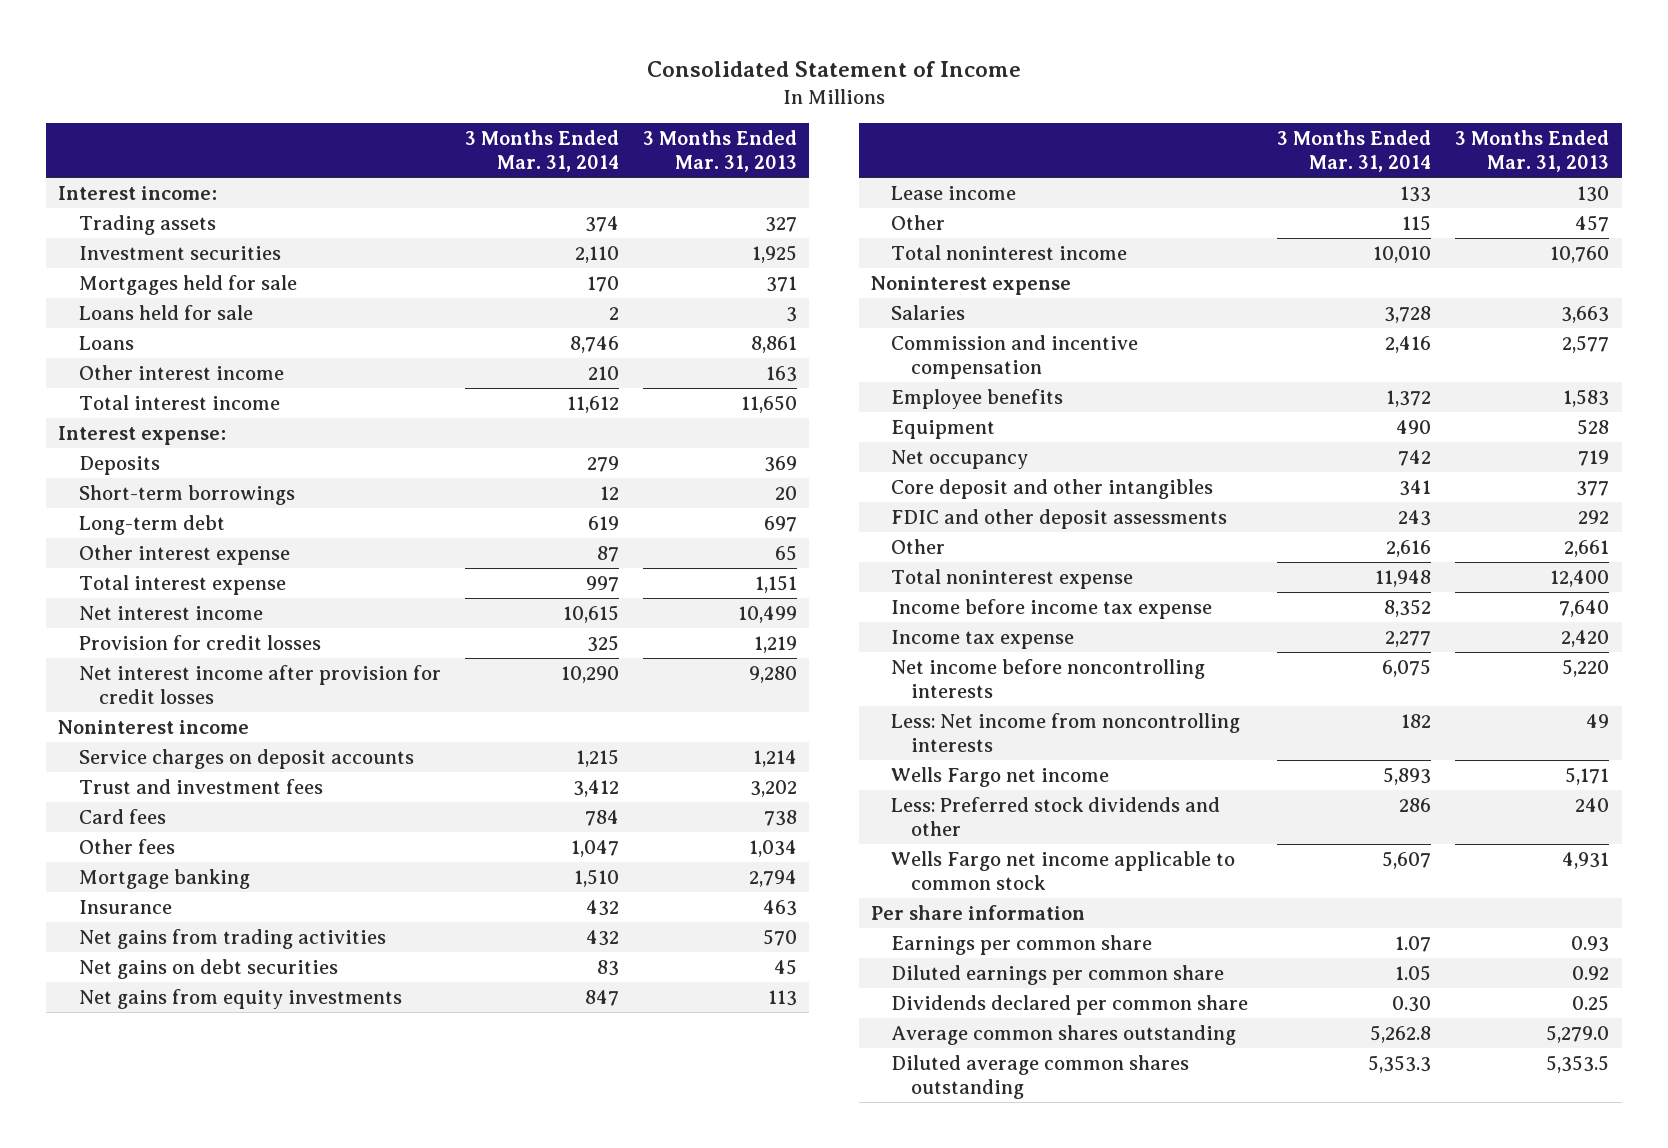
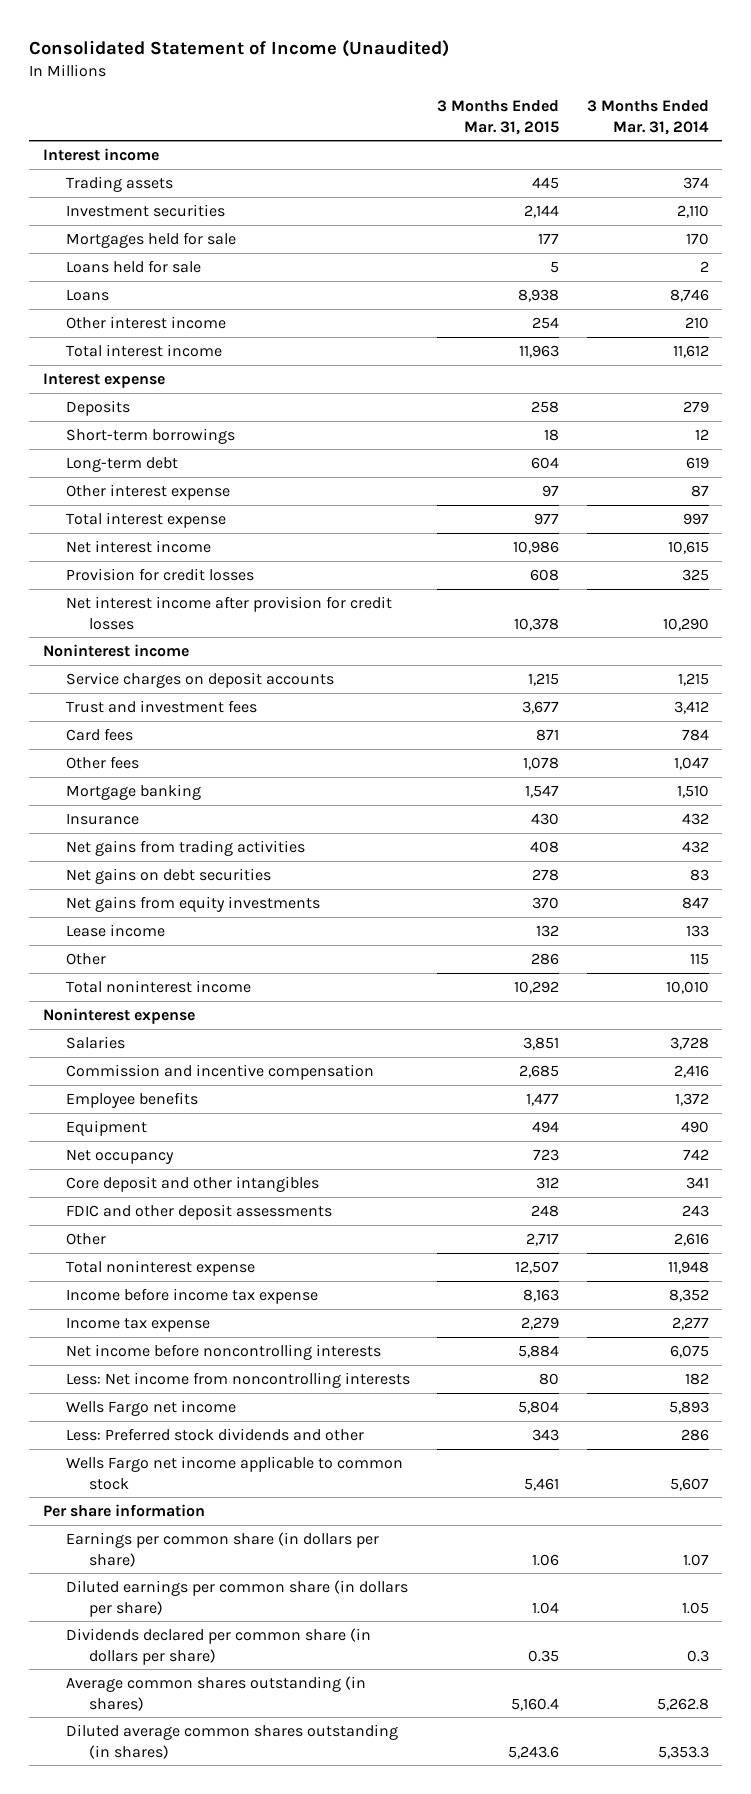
[646,60,1021,77] Consolidated Statement of Income -> [28,39,449,57] Consolidated Statement of Income (Unaudited)
[643,130,798,173] 3 Months Ended Mar. 31, 2013 -> none
none -> [437,99,560,135] 3 Months Ended Mar. 31, 2015
[58,185,218,200] Interest income: -> [42,147,159,161] Interest income
[58,425,227,445] Interest expense: -> [42,372,165,388] Interest expense
[891,934,1153,955] Earnings per common share -> [65,1531,379,1567] Earnings per common share (in dollars per share)
[891,964,1225,985] Diluted earnings per common share -> [65,1579,408,1617] Diluted earnings per common share (in dollars per share)
[891,994,1249,1015] Dividends declared per common share -> [65,1627,371,1665] Dividends declared per common share (in dollars per share)
[1392,995,1432,1012] 0.30 -> [686,1649,709,1662] 0.3
[891,1024,1237,1045] Average common shares outstanding -> [65,1675,366,1711] Average common shares outstanding (in shares)
[891,1054,1190,1099] Diluted average common shares outstanding -> [65,1723,398,1759] Diluted average common shares outstanding (in shares)

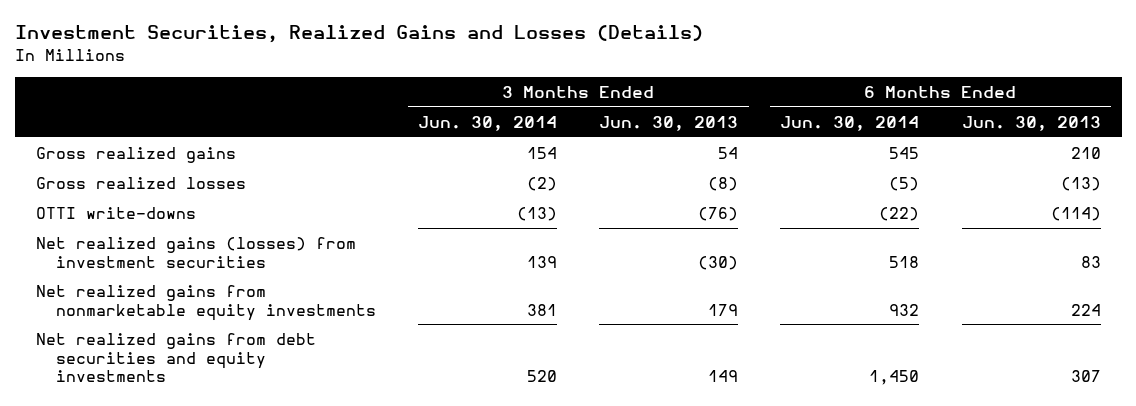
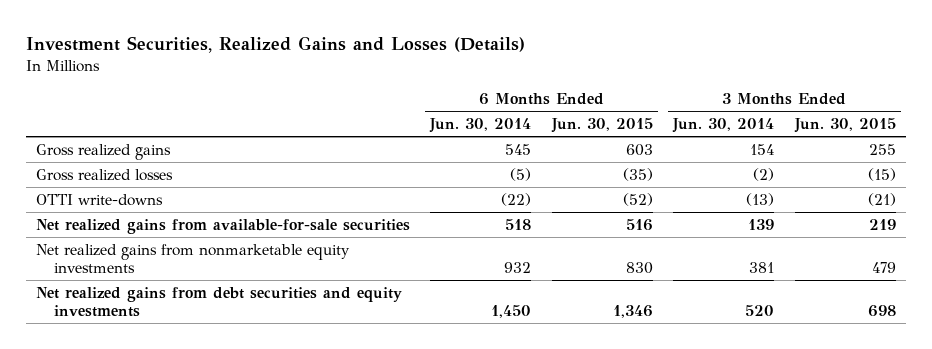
[599,115,739,131] Jun. 30, 2013 -> none
[961,115,1101,131] Jun. 30, 2013 -> none
none -> [550,118,653,134] Jun. 30, 2015
none -> [793,118,896,134] Jun. 30, 2015
[35,237,356,268] Net realized gains (losses) from investment securities -> [36,218,411,234] Net realized gains from available-for-sale securities

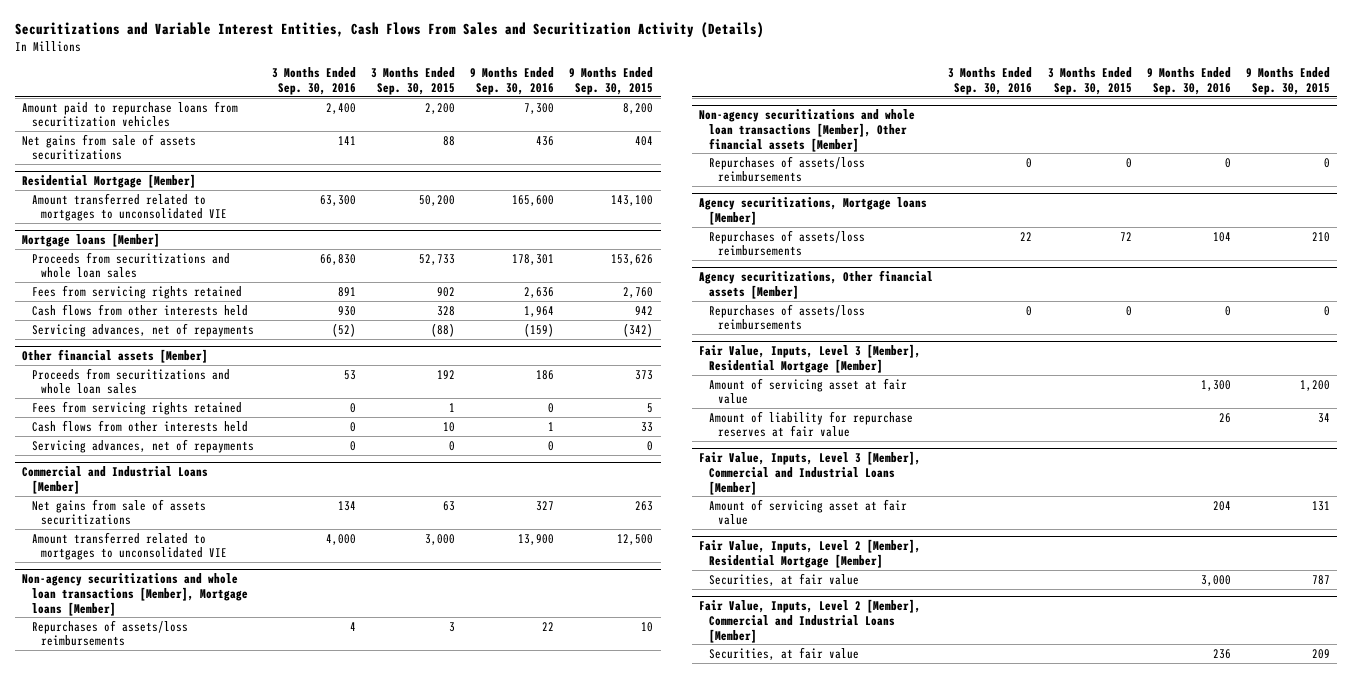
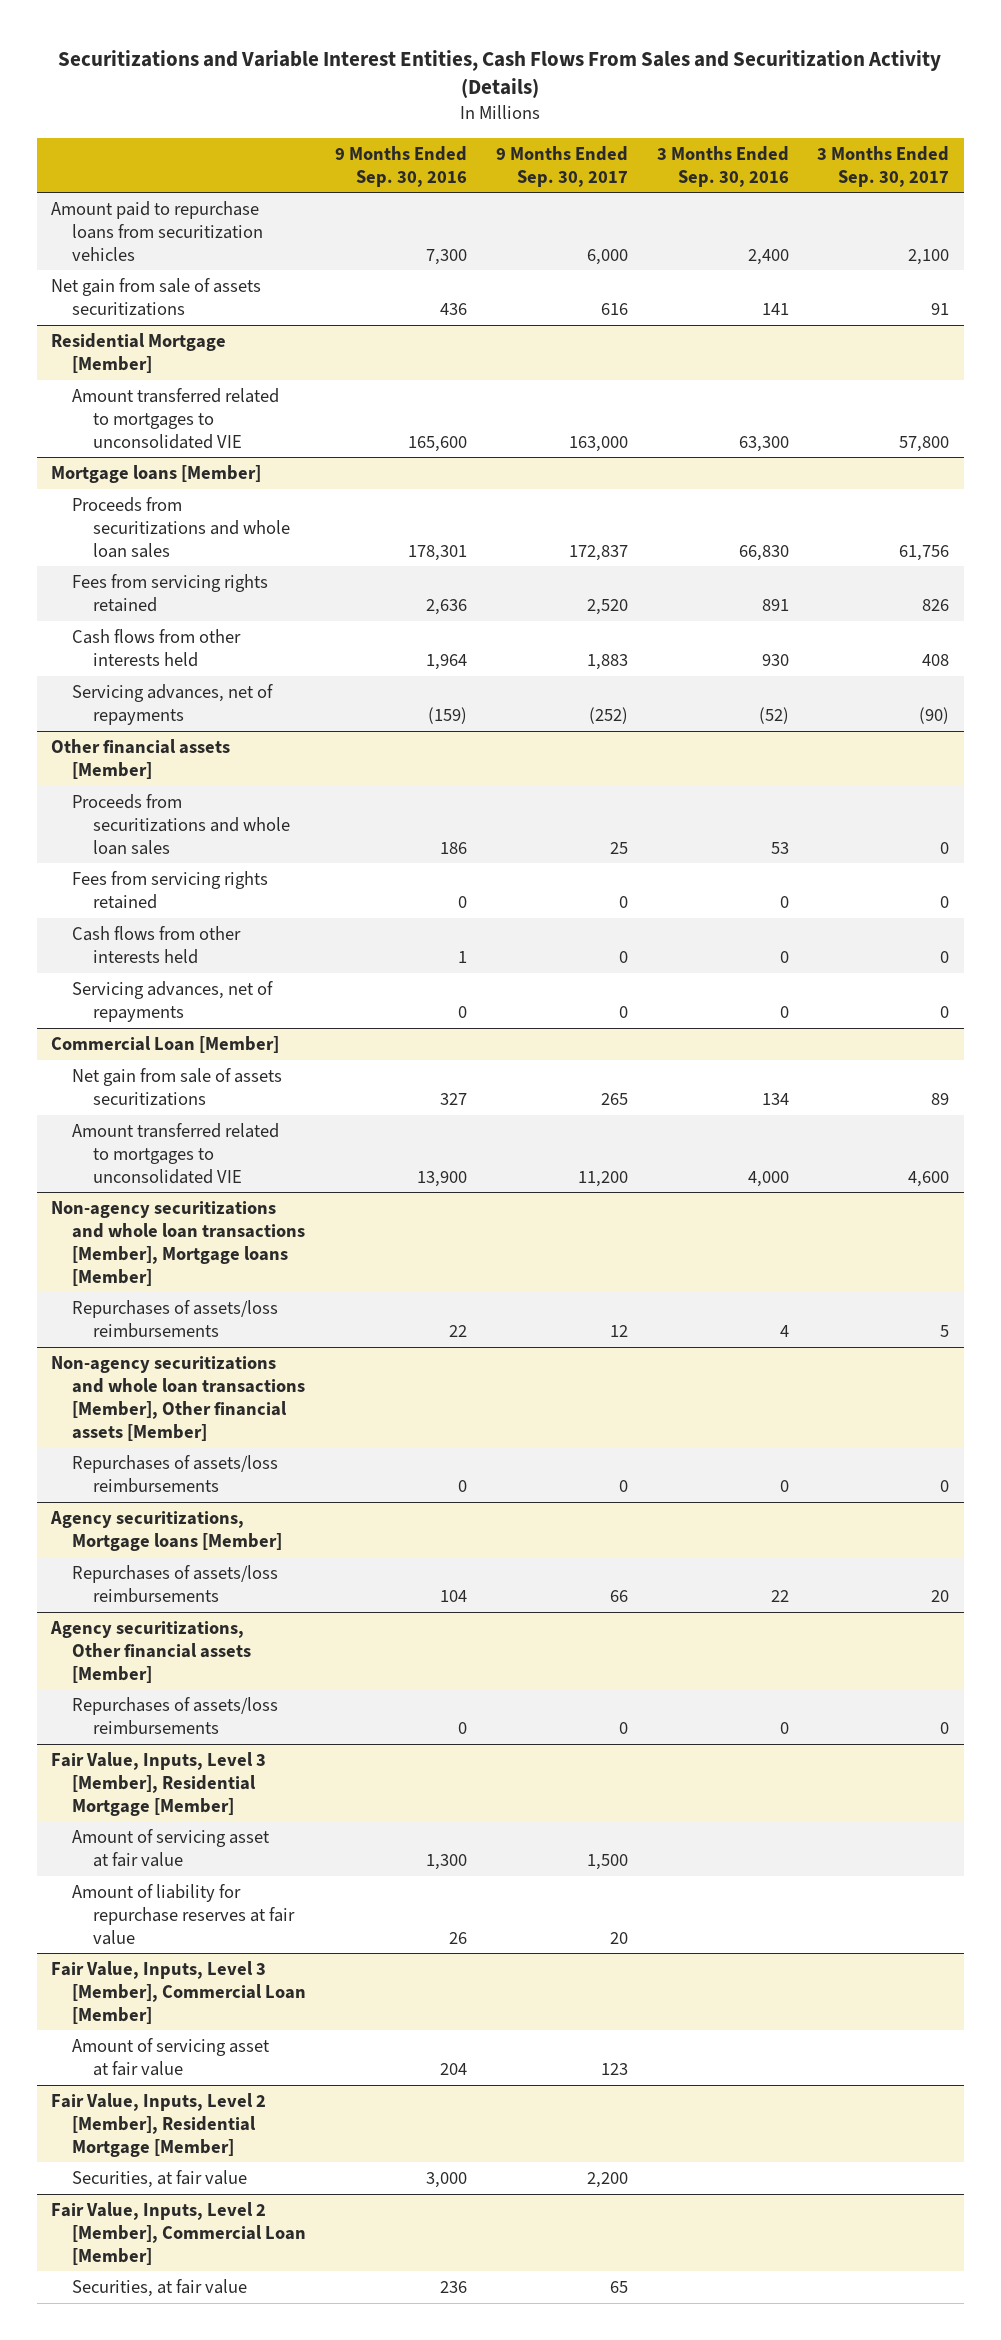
[370,66,455,95] 3 Months Ended Sep. 30, 2015 -> none
[569,66,654,95] 9 Months Ended Sep. 30, 2015 -> none
none -> [495,145,628,187] 9 Months Ended Sep. 30, 2017
none -> [817,145,950,187] 3 Months Ended Sep. 30, 2017
[22,133,197,161] Net gains from sale of assets securitizations -> [51,277,262,316] Net gain from sale of assets securitizations
[22,465,209,494] Commercial and Industrial Loans [Member] -> [51,1035,280,1053] Commercial Loan [Member]
[31,498,206,526] Net gains from sale of assets securitizations -> [72,1067,283,1106] Net gain from sale of assets securitizations
[699,450,922,495] Fair Value, Inputs, Level 3 [Member], Commercial and Industrial Loans [Member] -> [51,1960,307,2024] Fair Value, Inputs, Level 3 [Member], Commercial Loan [Member]
[699,598,922,643] Fair Value, Inputs, Level 2 [Member], Commercial and Industrial Loans [Member] -> [51,2201,307,2265] Fair Value, Inputs, Level 2 [Member], Commercial Loan [Member]

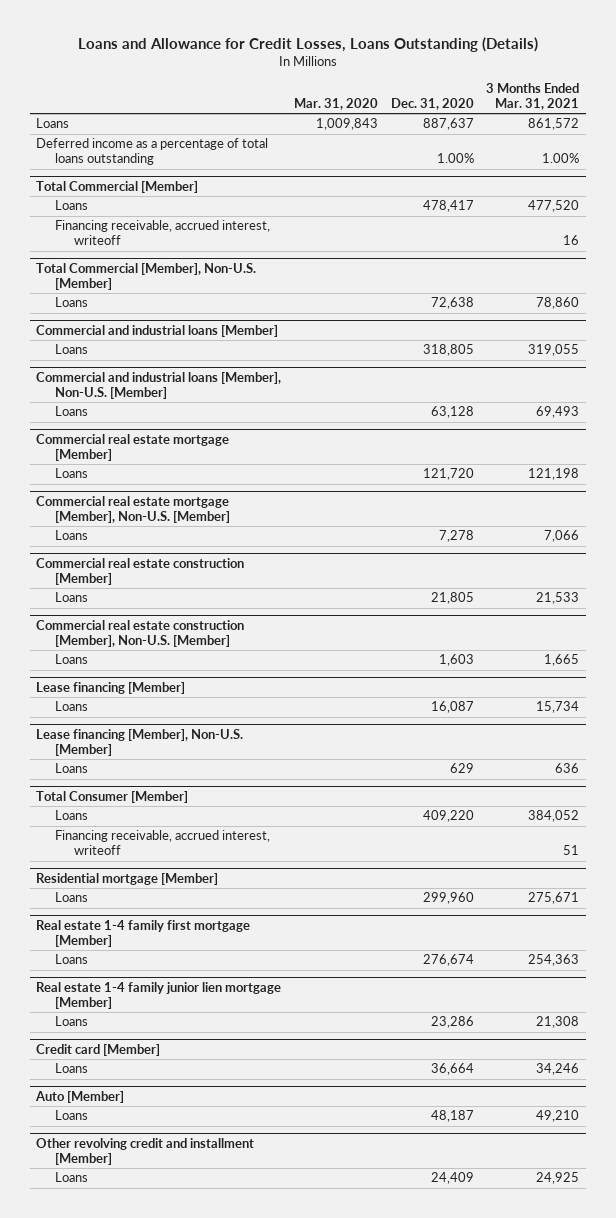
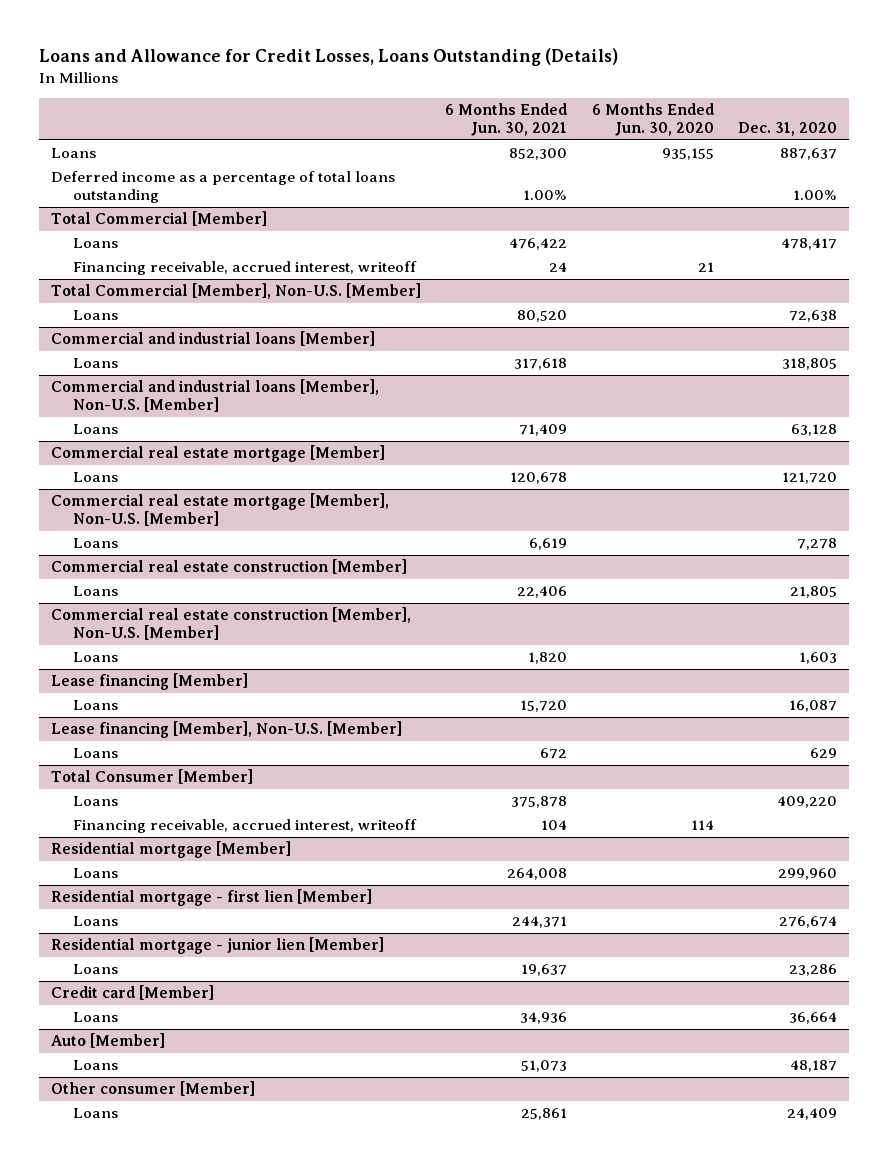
[293,97,378,110] Mar. 31, 2020 -> none
[486,83,580,110] 3 Months Ended Mar. 31, 2021 -> none
none -> [445,103,568,137] 6 Months Ended Jun. 30, 2021
none -> [591,103,714,137] 6 Months Ended Jun. 30, 2020
[36,919,251,947] Real estate 1-4 family first mortgage [Member] -> [50,889,372,907] Residential mortgage - first lien [Member]
[36,981,282,1009] Real estate 1-4 family junior lien mortgage [Member] -> [50,937,384,955] Residential mortgage - junior lien [Member]
[36,1137,255,1165] Other revolving credit and installment [Member] -> [50,1081,255,1097] Other consumer [Member]

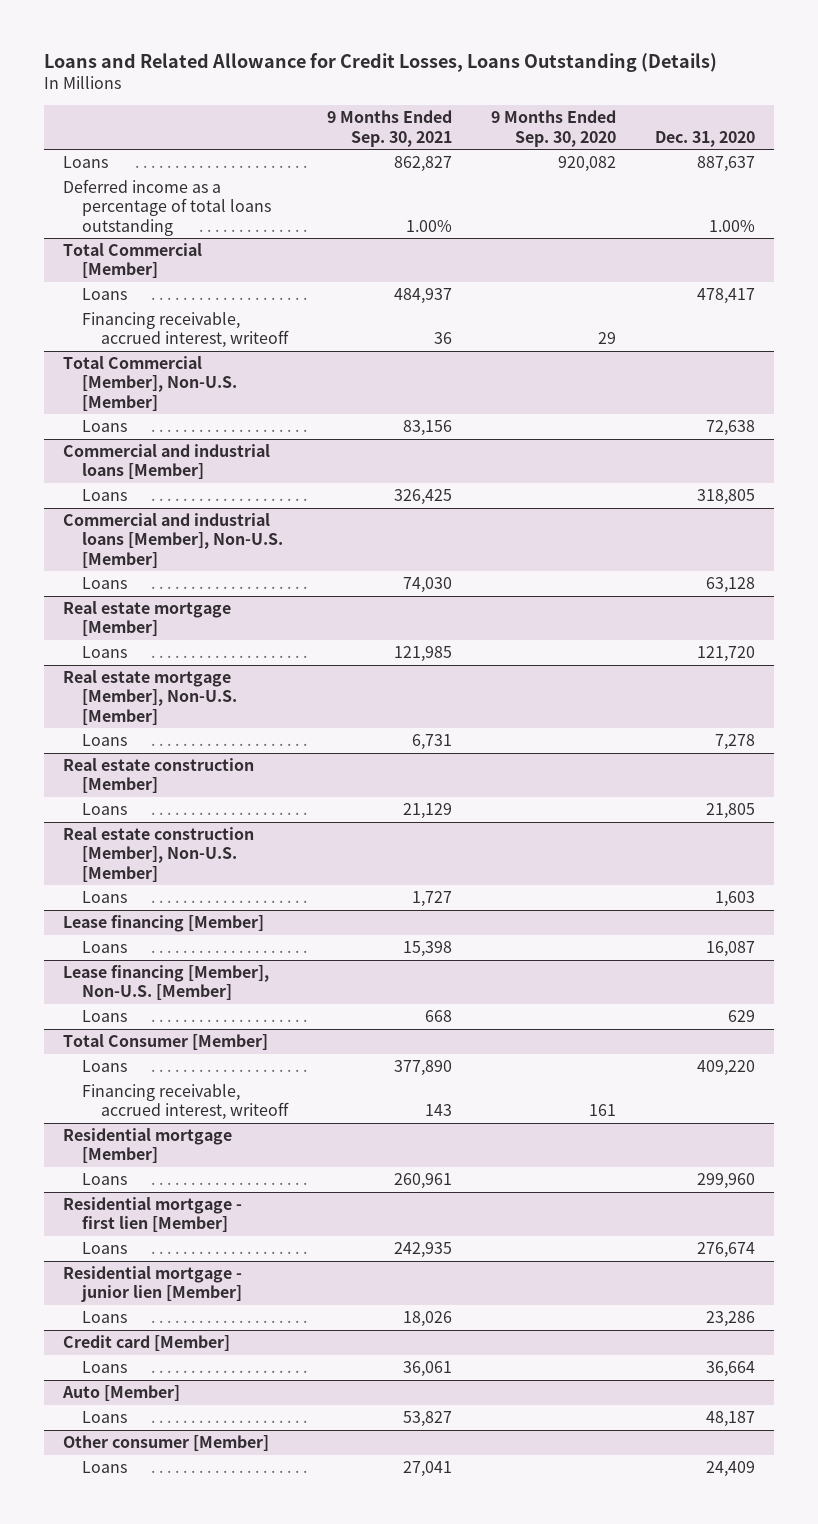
[38,48,618,67] Loans and Allowance for Credit Losses, Loans Outstanding (Details) -> [43,53,717,73] Loans and Related Allowance for Credit Losses, Loans Outstanding (Details)
[445,103,568,137] 6 Months Ended Jun. 30, 2021 -> none
[591,103,714,137] 6 Months Ended Jun. 30, 2020 -> none
none -> [326,110,452,147] 9 Months Ended Sep. 30, 2021
none -> [490,110,616,147] 9 Months Ended Sep. 30, 2020
[50,445,385,463] Commercial real estate mortgage [Member] -> [63,601,232,637] Real estate mortgage [Member]
[50,493,389,527] Commercial real estate mortgage [Member], Non-U.S. [Member] -> [63,670,238,725] Real estate mortgage [Member], Non-U.S. [Member]
[50,559,407,575] Commercial real estate construction [Member] -> [63,758,255,794] Real estate construction [Member]
[50,607,411,641] Commercial real estate construction [Member], Non-U.S. [Member] -> [63,827,255,882] Real estate construction [Member], Non-U.S. [Member]

